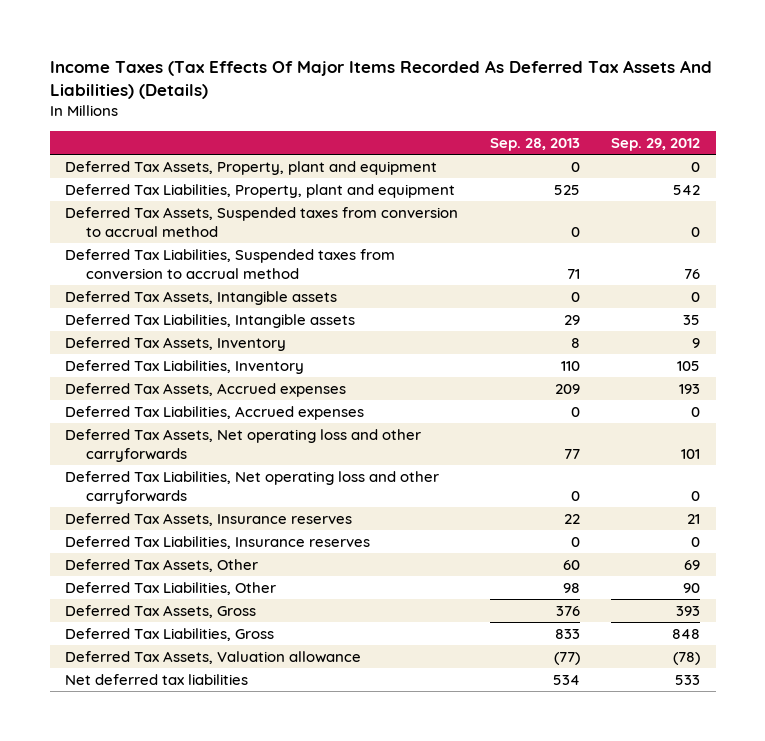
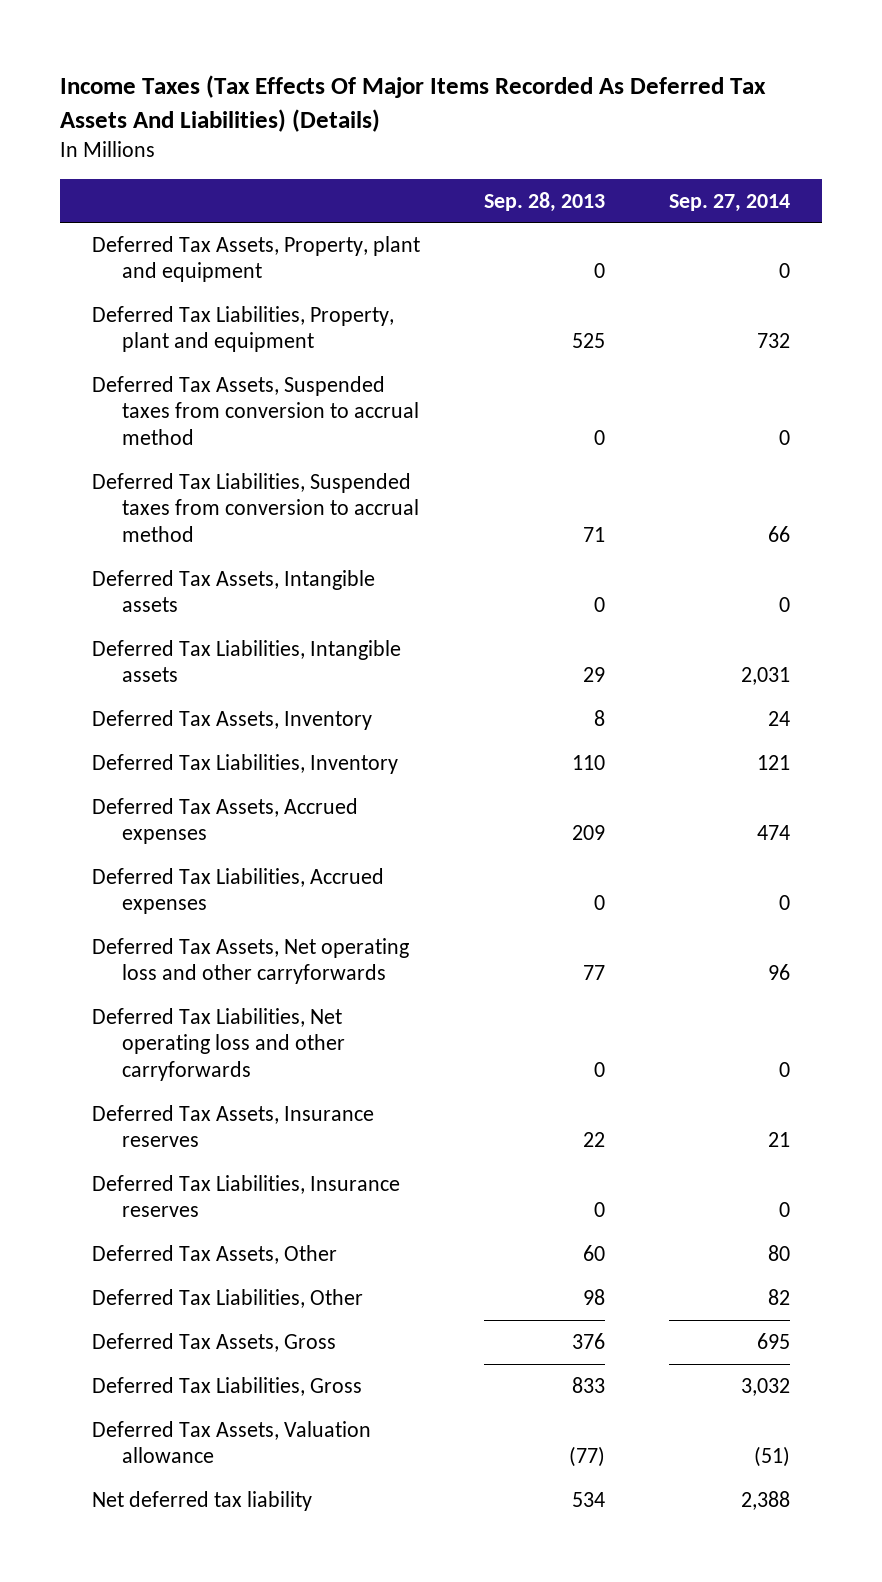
[610,138,700,152] Sep. 29, 2012 -> none
none -> [668,193,790,212] Sep. 27, 2014
[65,673,249,685] Net deferred tax liabilities -> [92,1490,313,1511] Net deferred tax liability

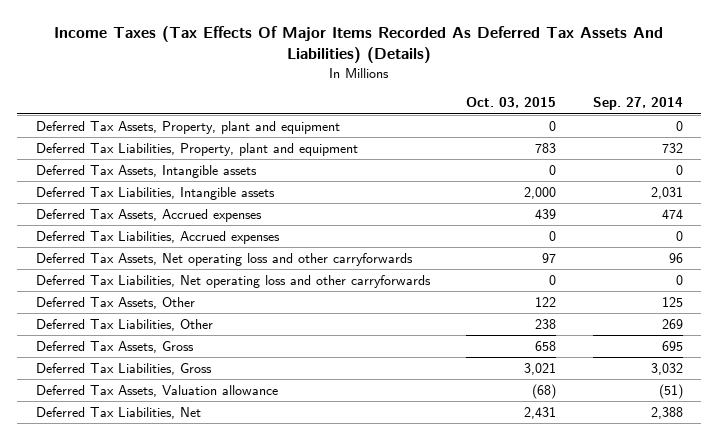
[483,191,605,212] Sep. 28, 2013 -> none
none -> [466,97,557,109] Oct. 03, 2015
[92,375,420,446] Deferred Tax Assets, Suspended taxes from conversion to accrual method -> none
[92,472,420,543] Deferred Tax Liabilities, Suspended taxes from conversion to accrual method -> none
[92,709,373,730] Deferred Tax Assets, Inventory -> none
[92,753,399,774] Deferred Tax Liabilities, Inventory -> none
[92,1104,375,1148] Deferred Tax Assets, Insurance reserves -> none
[92,1174,401,1218] Deferred Tax Liabilities, Insurance reserves -> none
[767,1244,790,1261] 80 -> [661,296,683,307] 125
[767,1288,790,1305] 82 -> [661,318,683,329] 269
[92,1490,313,1511] Net deferred tax liability -> [35,406,201,419] Deferred Tax Liabilities, Net

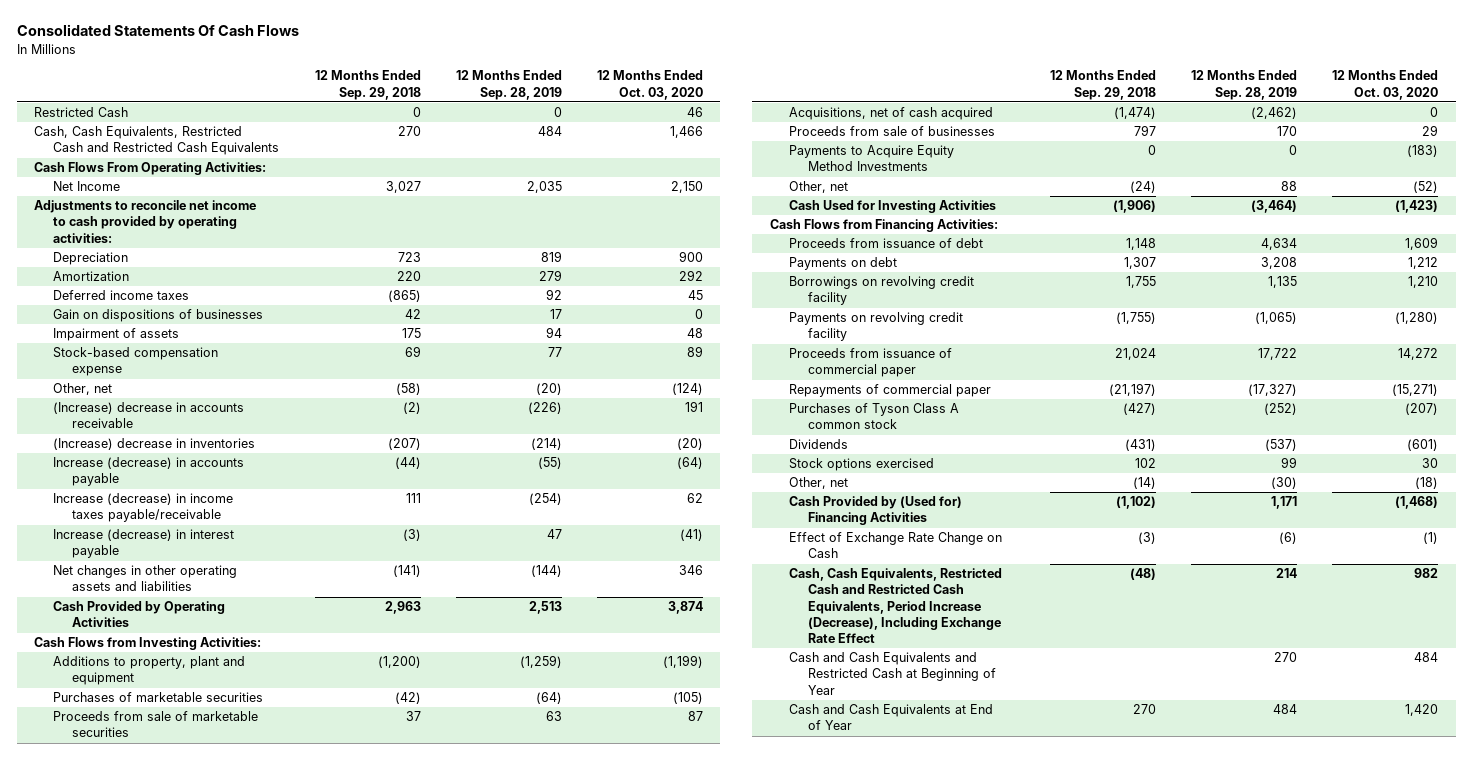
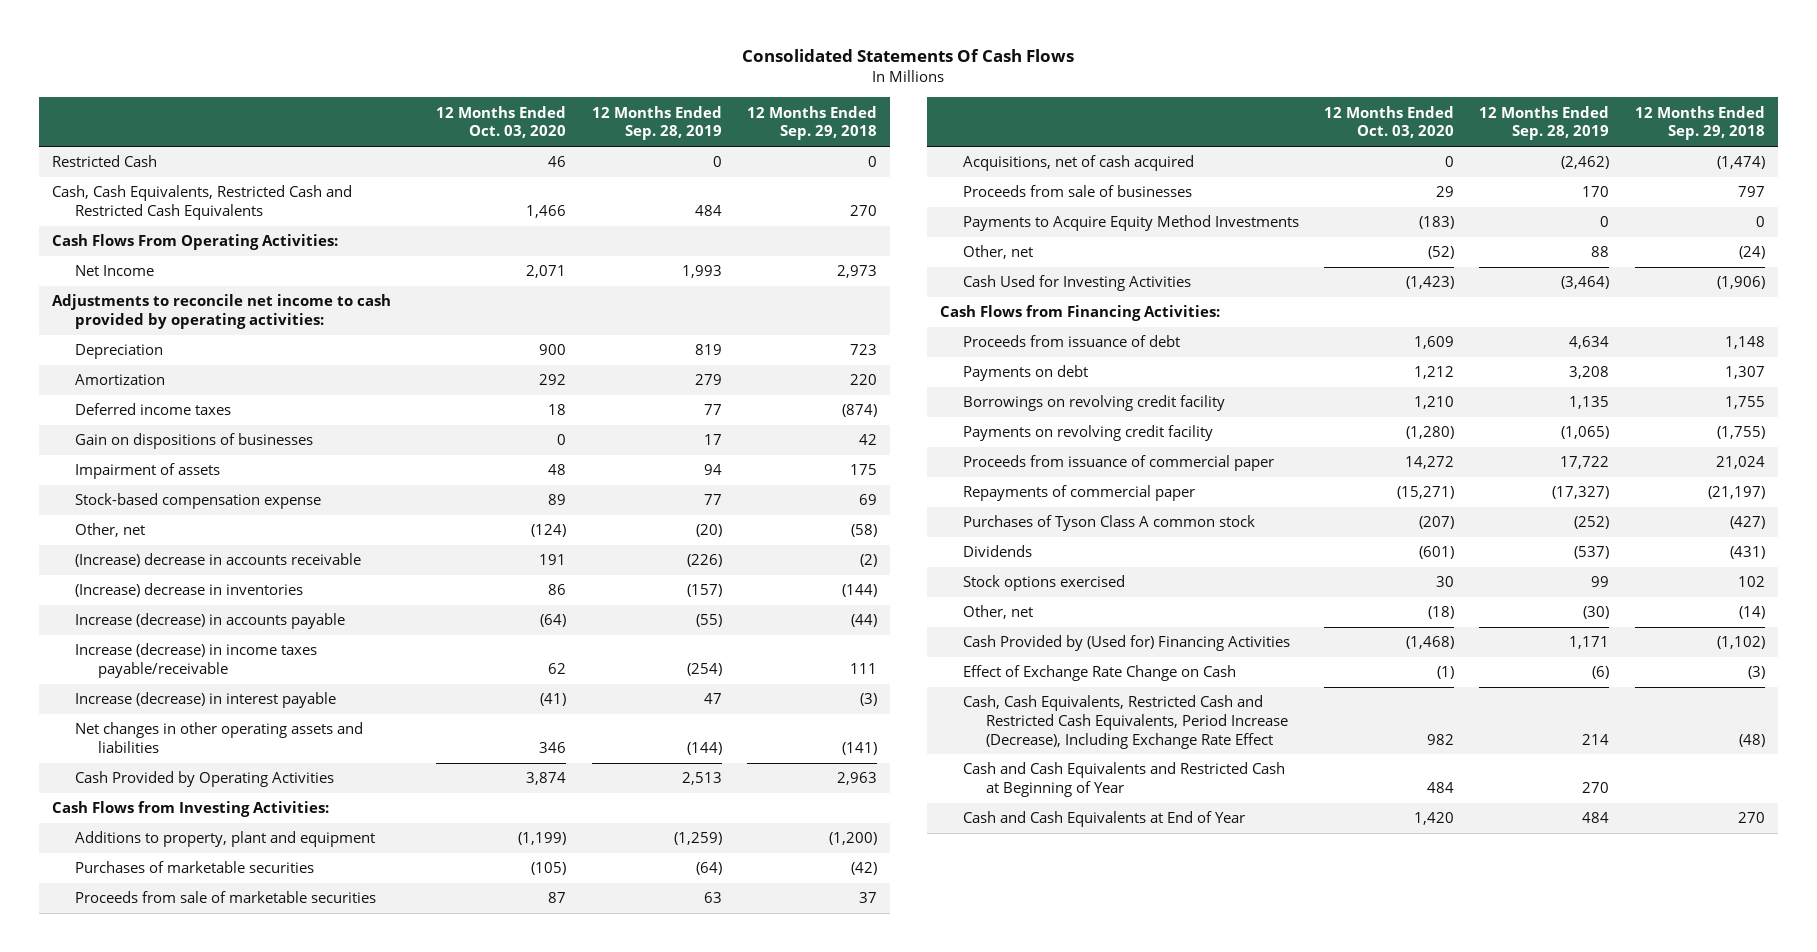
[385,181,421,194] 3,027 -> [837,265,878,279] 2,973
[526,181,562,194] 2,035 -> [681,265,722,279] 1,993
[670,181,703,194] 2,150 -> [526,265,567,279] 2,071
[387,290,421,303] (865) -> [842,404,878,418] (874)
[545,289,562,301] 92 -> [703,404,722,416] 77
[687,290,703,301] 45 -> [548,404,567,416] 18
[387,438,421,451] (207) -> [842,584,878,598] (144)
[530,438,562,451] (214) -> [686,584,722,598] (157)
[676,438,703,451] (20) -> [548,584,567,596] 86

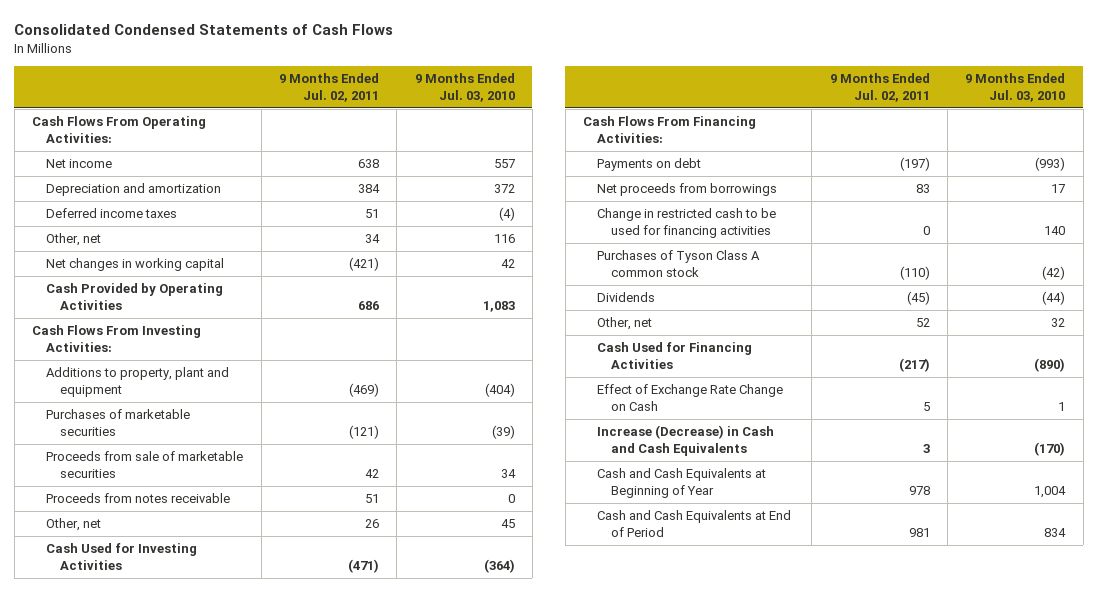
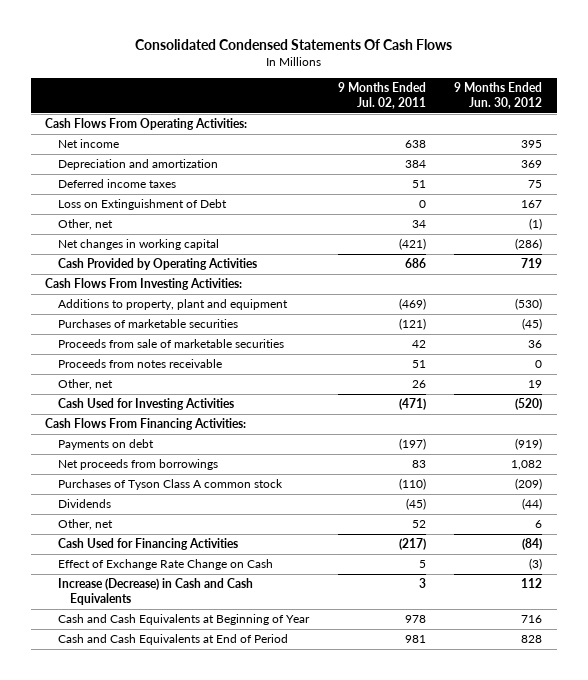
[14,23,394,35] Consolidated Condensed Statements of Cash Flows -> [134,38,452,50] Consolidated Condensed Statements Of Cash Flows
[414,72,515,103] 9 Months Ended Jul. 03, 2010 -> none
none -> [454,82,543,109] 9 Months Ended Jun. 30, 2012
none -> [57,199,227,211] Loss on Extinguishment of Debt
[597,208,777,239] Change in restricted cash to be used for financing activities -> none

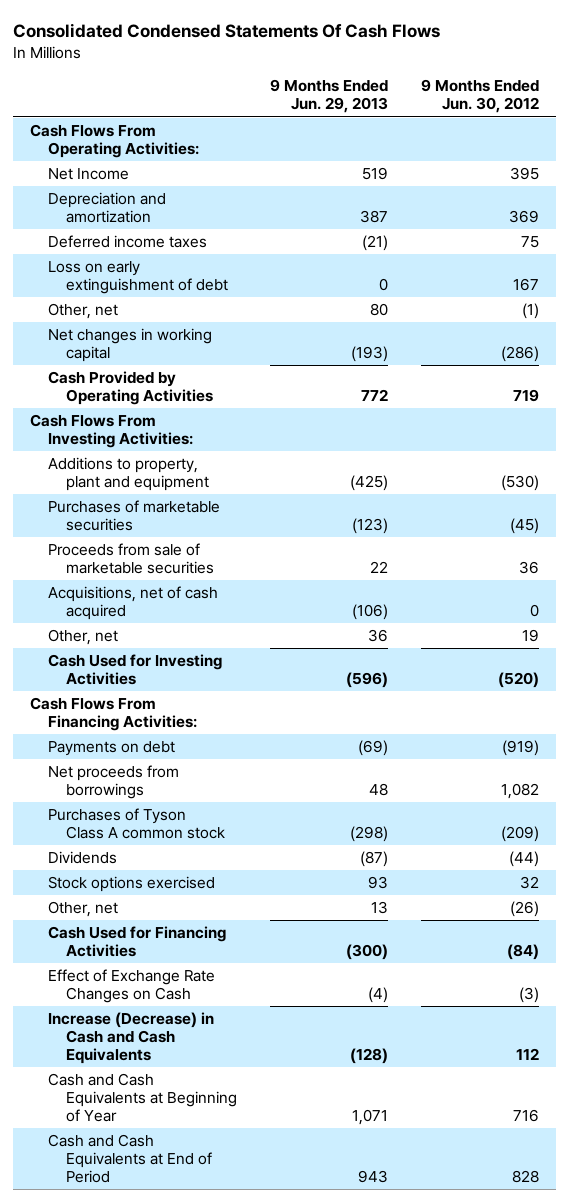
[337,82,426,109] 9 Months Ended Jul. 02, 2011 -> none
none -> [270,79,389,114] 9 Months Ended Jun. 29, 2013
[57,139,119,149] Net income -> [47,168,129,181] Net Income
[57,199,227,211] Loss on Extinguishment of Debt -> [47,261,228,295] Loss on early extinguishment of debt
[57,359,222,369] Proceeds from notes receivable -> none
none -> [47,586,218,621] Acquisitions, net of cash acquired
none -> [47,876,215,893] Stock options exercised
[535,520,543,529] 6 -> [510,901,540,918] (26)
[57,559,273,571] Effect of Exchange Rate Change on Cash -> [47,969,215,1004] Effect of Exchange Rate Changes on Cash

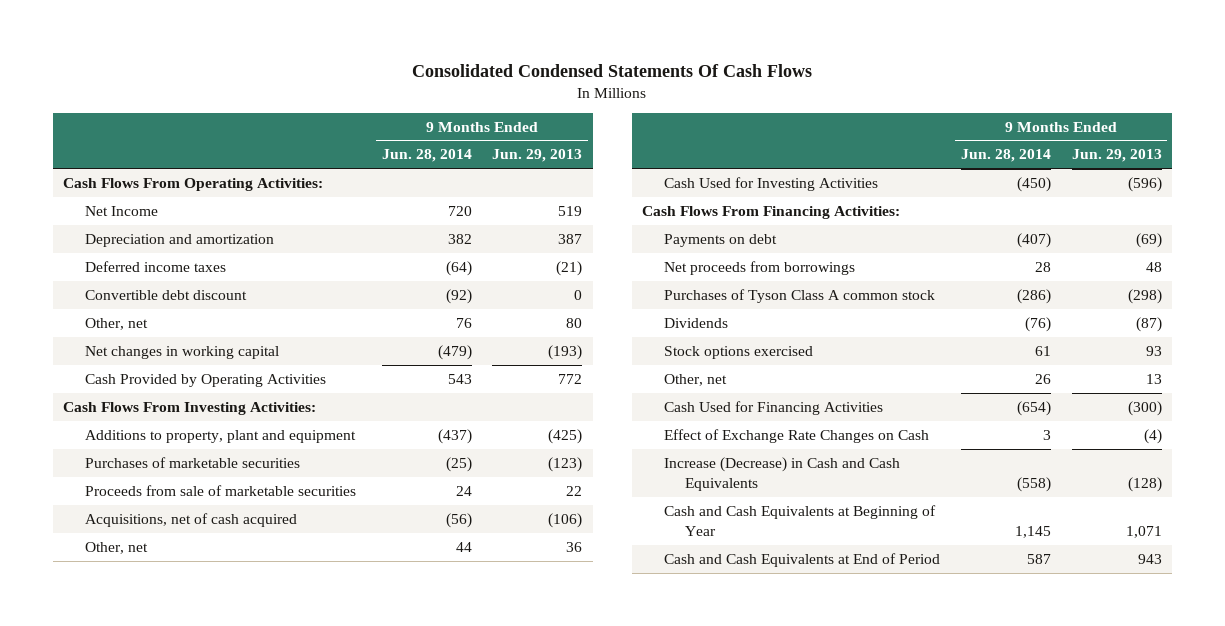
[421,79,540,114] 9 Months Ended Jun. 30, 2012 -> none
none -> [381,149,472,163] Jun. 28, 2014
[47,261,228,295] Loss on early extinguishment of debt -> none
none -> [84,289,247,300] Convertible debt discount

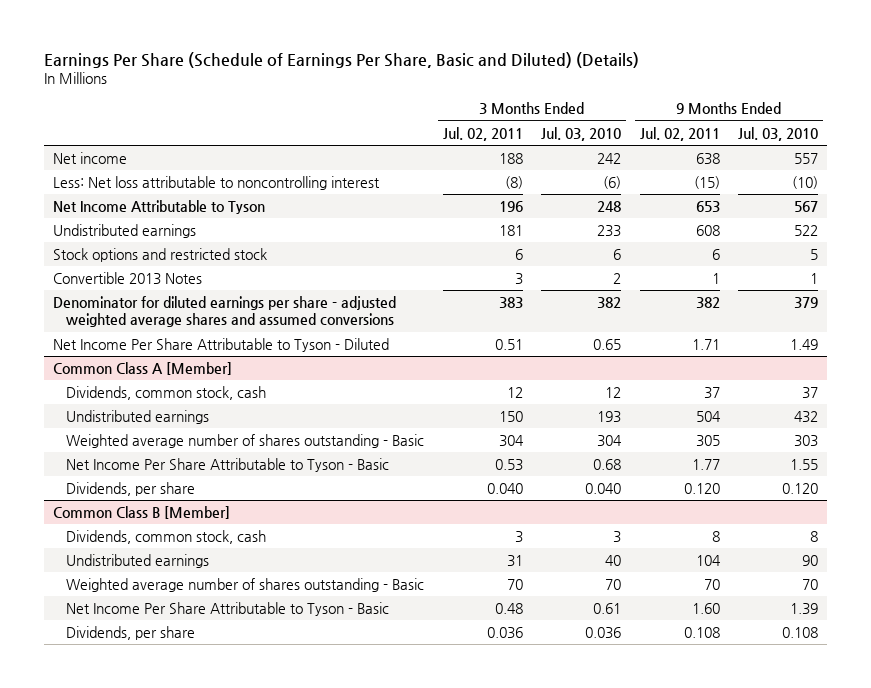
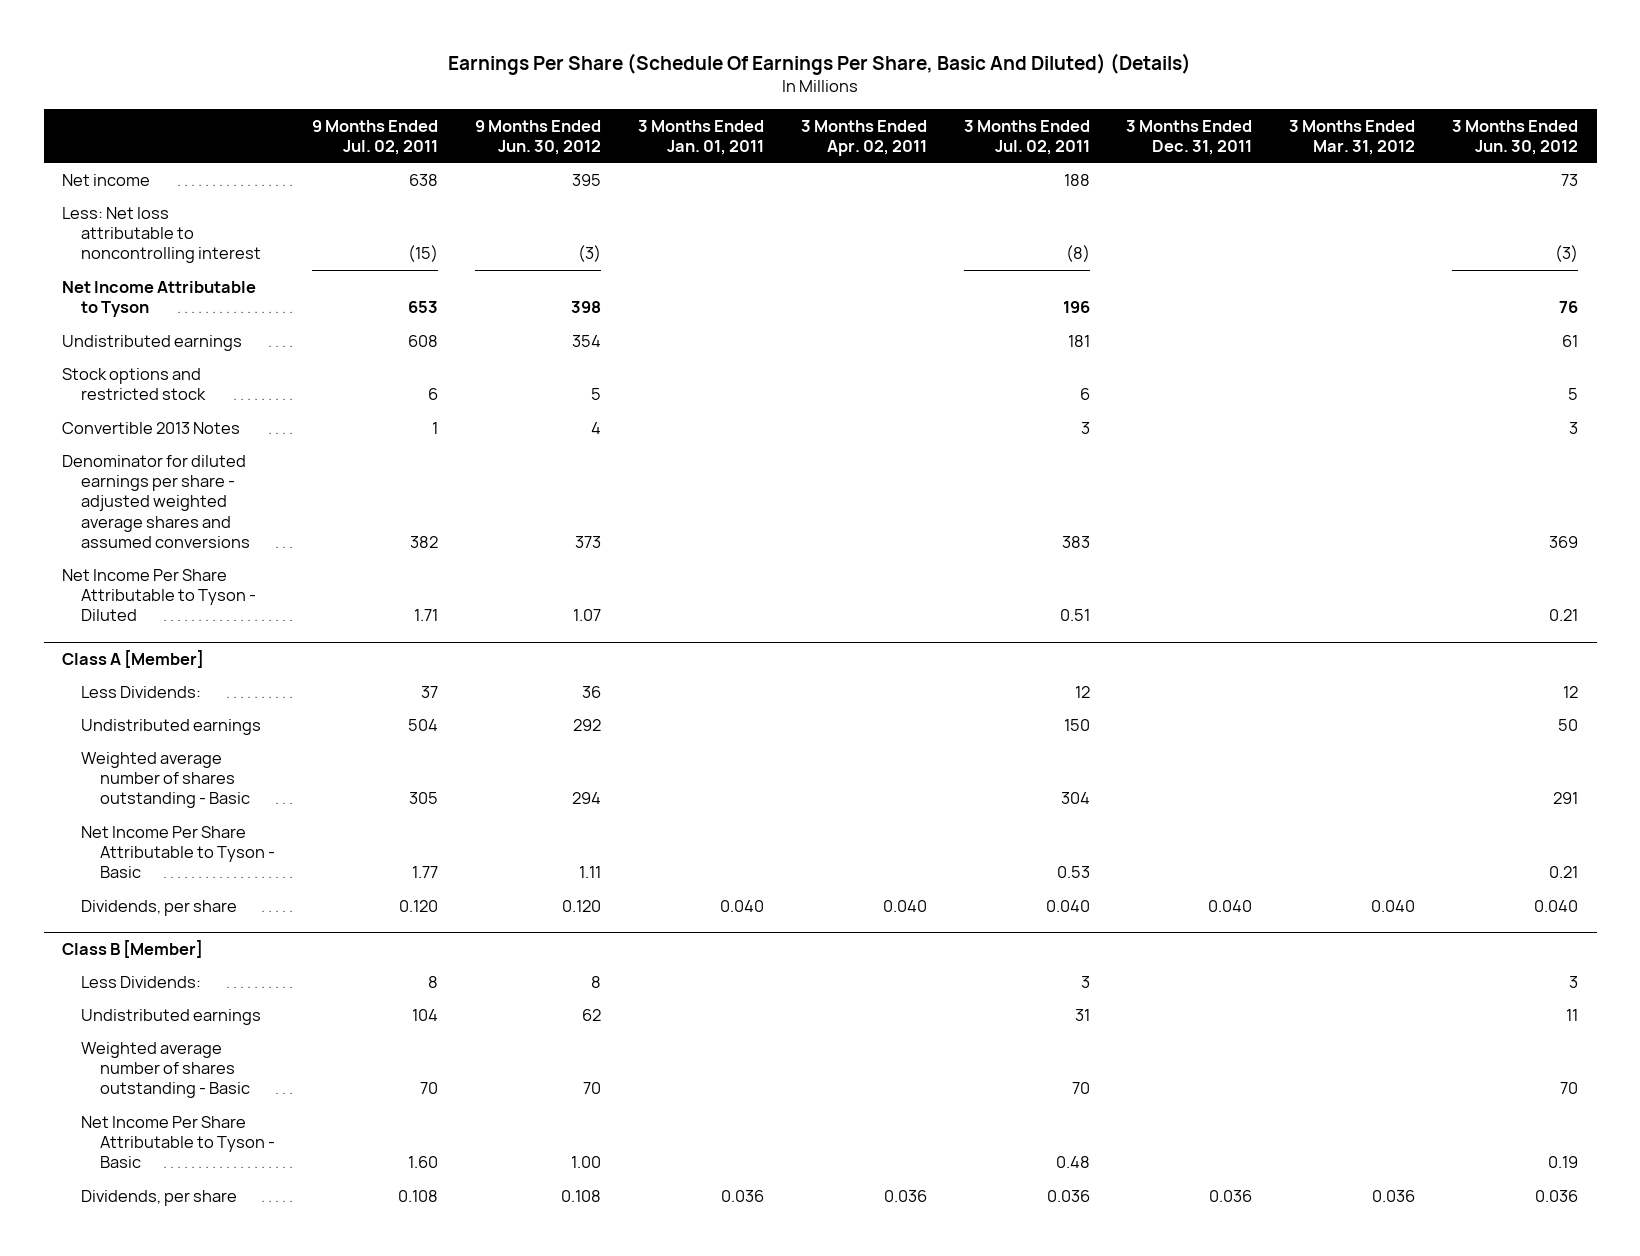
[43,51,639,68] Earnings Per Share (Schedule of Earnings Per Share, Basic and Diluted) (Details) -> [448,52,1192,75] Earnings Per Share (Schedule Of Earnings Per Share, Basic And Diluted) (Details)
[541,126,622,141] Jul. 03, 2010 -> none
[738,126,819,141] Jul. 03, 2010 -> none
none -> [474,119,601,155] 9 Months Ended Jun. 30, 2012
none -> [637,119,764,155] 3 Months Ended Jan. 01, 2011
none -> [800,119,927,156] 3 Months Ended Apr. 02, 2011
none -> [1126,119,1253,155] 3 Months Ended Dec. 31, 2011
none -> [1289,119,1416,155] 3 Months Ended Mar. 31, 2012
none -> [1452,119,1579,155] 3 Months Ended Jun. 30, 2012
[52,361,232,375] Common Class A [Member] -> [62,649,205,668] Class A [Member]
[66,385,267,400] Dividends, common stock, cash -> [81,685,202,698] Less Dividends:
[52,505,230,519] Common Class B [Member] -> [62,939,204,958] Class B [Member]
[66,529,267,544] Dividends, common stock, cash -> [81,975,202,988] Less Dividends:

